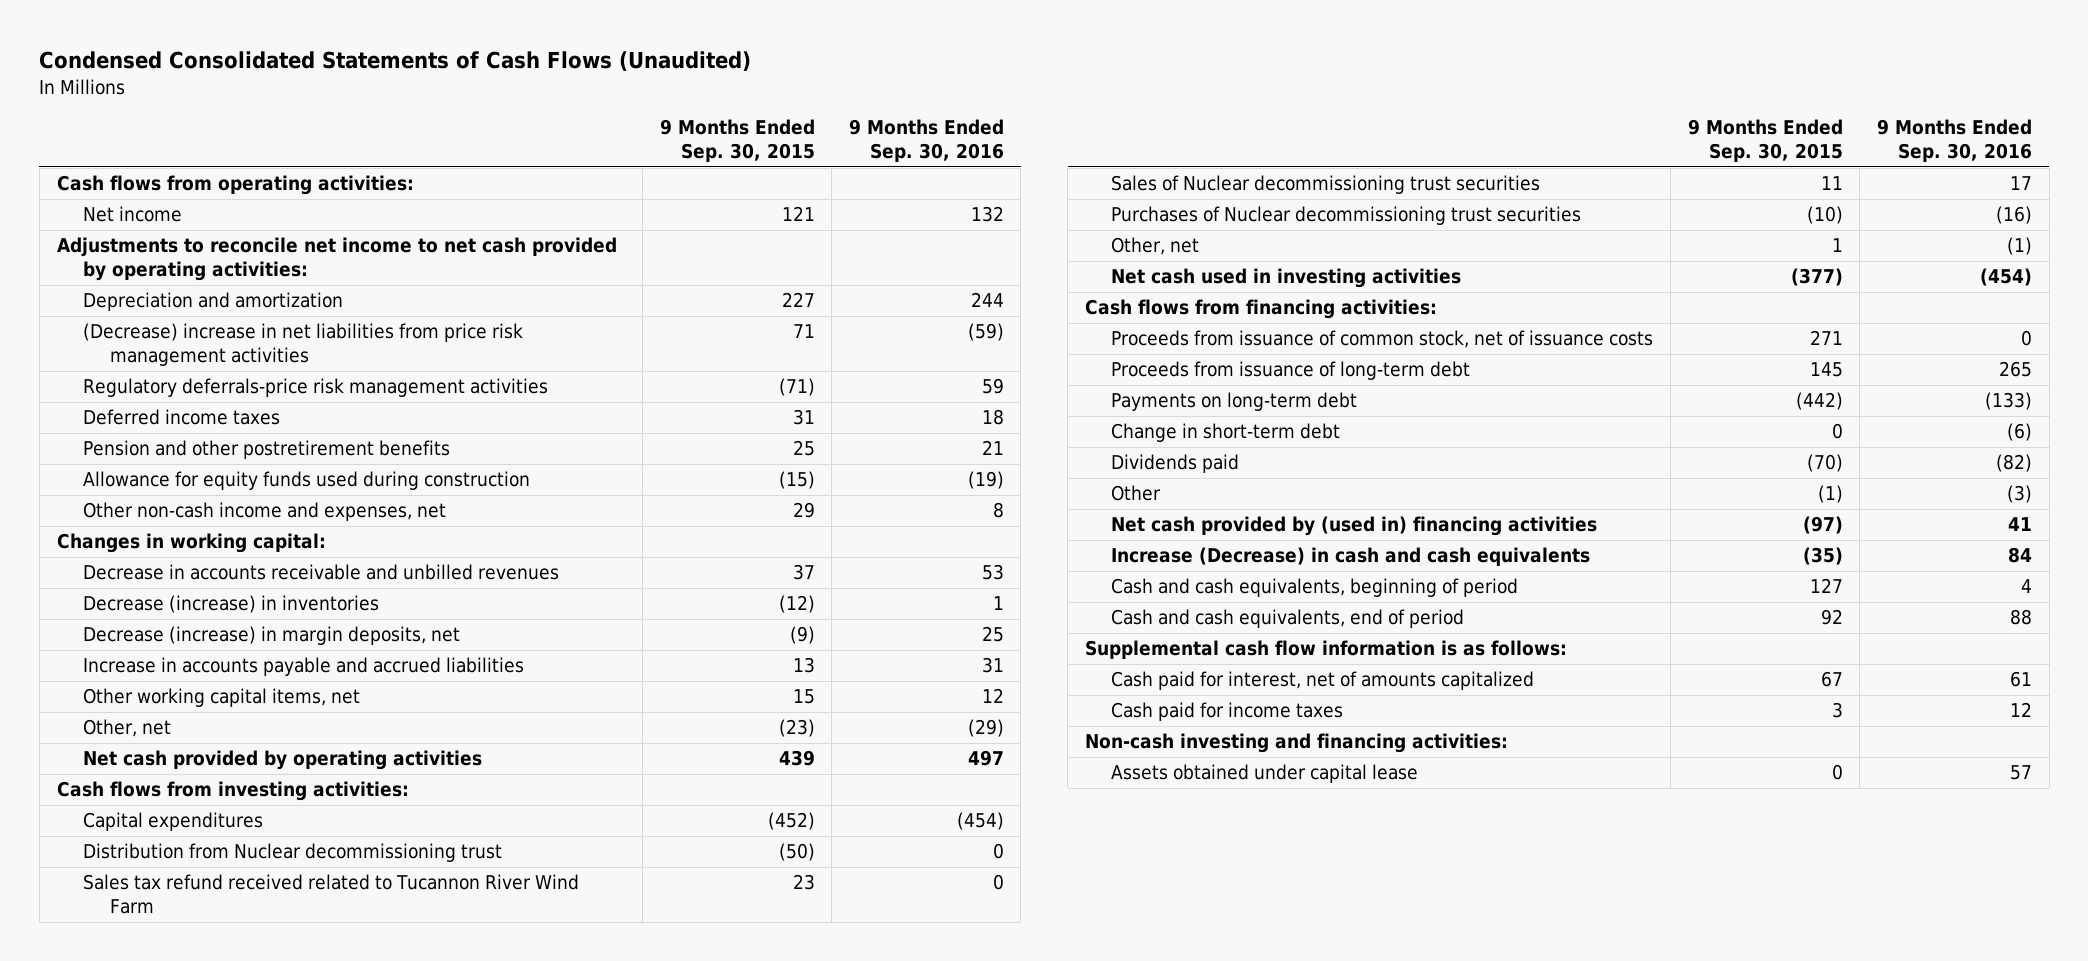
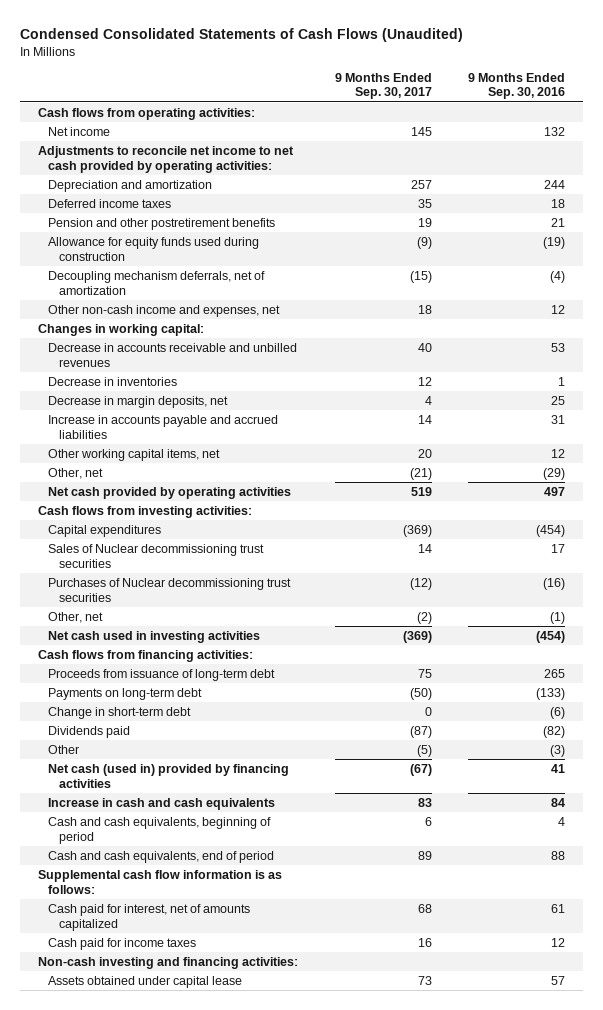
[659,119,815,163] 9 Months Ended Sep. 30, 2015 -> none
none -> [334,72,432,100] 9 Months Ended Sep. 30, 2017
[83,323,524,367] (Decrease) increase in net liabilities from price risk management activities -> none
[83,378,549,398] Regulatory deferrals-price risk management activities -> none
none -> [48,270,266,295] Decoupling mechanism deferrals, net of amortization
[992,502,1004,519] 8 -> [551,304,566,314] 12
[83,595,380,614] Decrease (increase) in inventories -> [48,376,178,386] Decrease in inventories
[83,626,461,646] Decrease (increase) in margin deposits, net -> [48,395,229,408] Decrease in margin deposits, net
[83,843,503,863] Distribution from Nuclear decommissioning trust -> none
[83,874,580,915] Sales tax refund received related to Tucannon River Wind Farm -> none
[1111,330,1654,349] Proceeds from issuance of common stock, net of issuance costs -> none
[1111,516,1598,537] Net cash provided by (used in) financing activities -> [48,763,290,788] Net cash (used in) provided by financing activities
[1111,547,1591,567] Increase (Decrease) in cash and cash equivalents -> [48,797,276,810] Increase in cash and cash equivalents

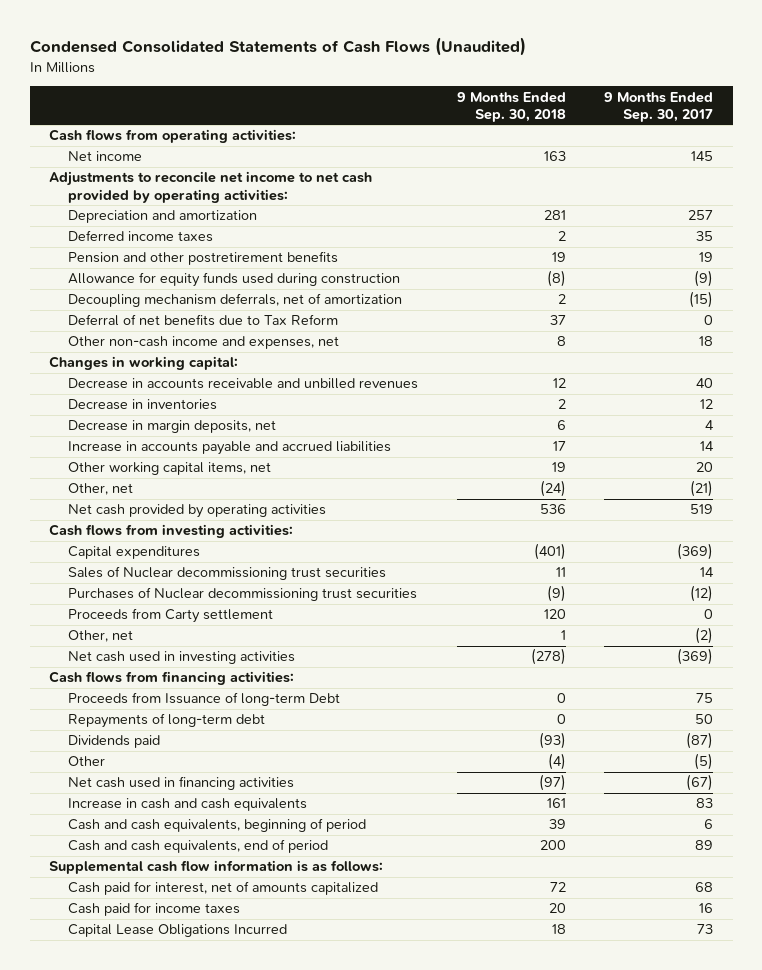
[468,72,566,100] 9 Months Ended Sep. 30, 2016 -> none
none -> [456,91,566,122] 9 Months Ended Sep. 30, 2018
none -> [68,314,339,327] Deferral of net benefits due to Tax Reform
none -> [68,608,274,624] Proceeds from Carty settlement
[48,706,192,719] Change in short-term debt -> none
[48,668,276,681] Proceeds from issuance of long-term debt -> [68,692,341,707] Proceeds from Issuance of long-term Debt
[48,687,203,700] Payments on long-term debt -> [68,713,266,729] Repayments of long-term debt
[409,687,432,700] (50) -> [695,714,714,725] 50
[48,763,290,788] Net cash (used in) provided by financing activities -> [68,776,295,791] Net cash used in financing activities
[38,956,299,969] Non-cash investing and financing activities: -> none
[48,975,243,988] Assets obtained under capital lease -> [68,924,288,938] Capital Lease Obligations Incurred

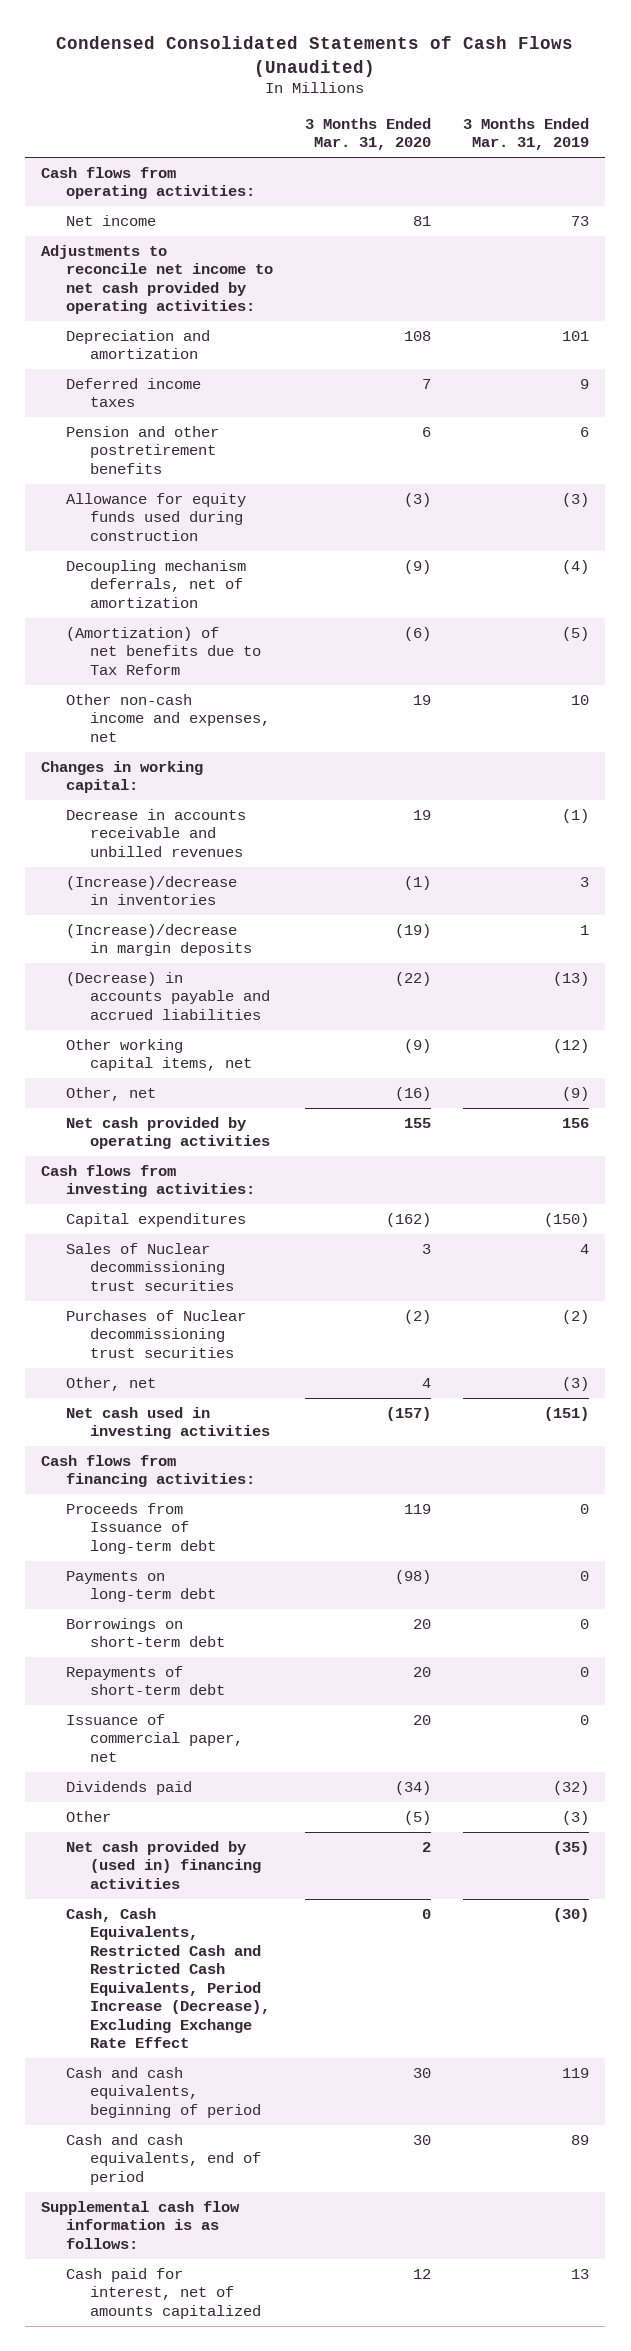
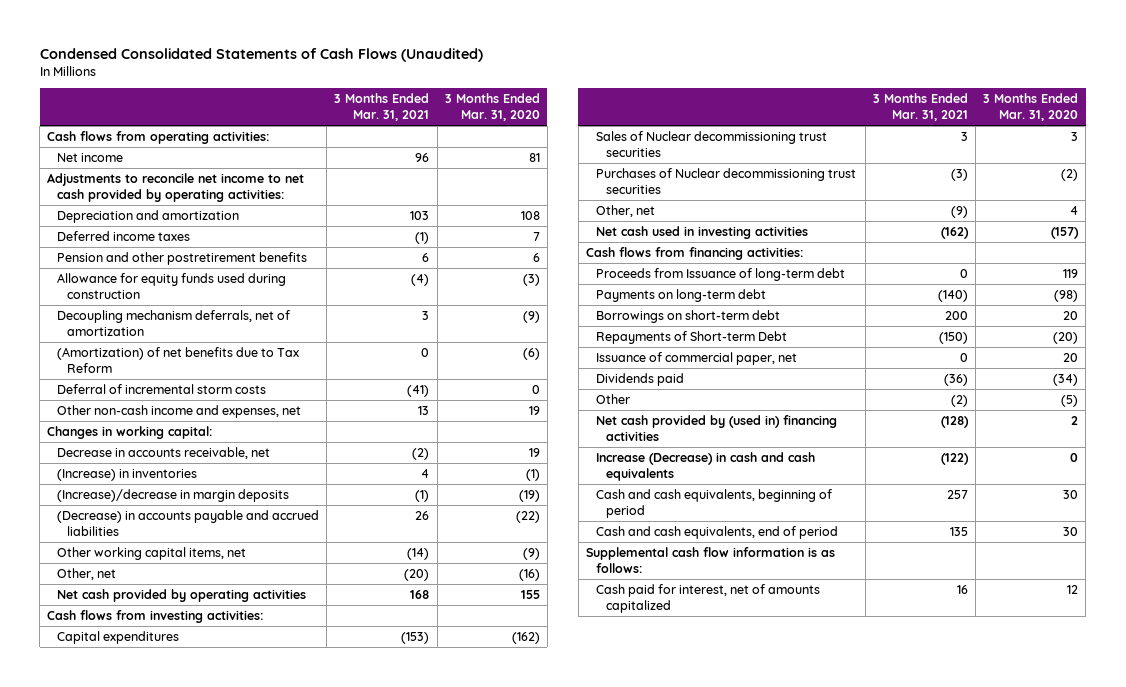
[463,117,590,151] 3 Months Ended Mar. 31, 2019 -> none
none -> [334,93,430,122] 3 Months Ended Mar. 31, 2021
none -> [57,384,267,395] Deferral of incremental storm costs
[65,809,246,857] Decrease in accounts receivable and unbilled revenues -> [57,447,271,460] Decrease in accounts receivable, net
[65,876,237,906] (Increase)/decrease in inventories -> [57,469,198,482] (Increase) in inventories
[65,1666,226,1696] Repayments of short-term debt -> [595,331,787,345] Repayments of Short-term Debt
[412,1667,431,1678] 20 -> [1053,332,1079,345] (20)
[65,1908,271,2049] Cash, Cash Equivalents, Restricted Cash and Restricted Cash Equivalents, Period Increase (Decrease), Excluding Exchange Rate Effect -> [595,452,815,482] Increase (Decrease) in cash and cash equivalents

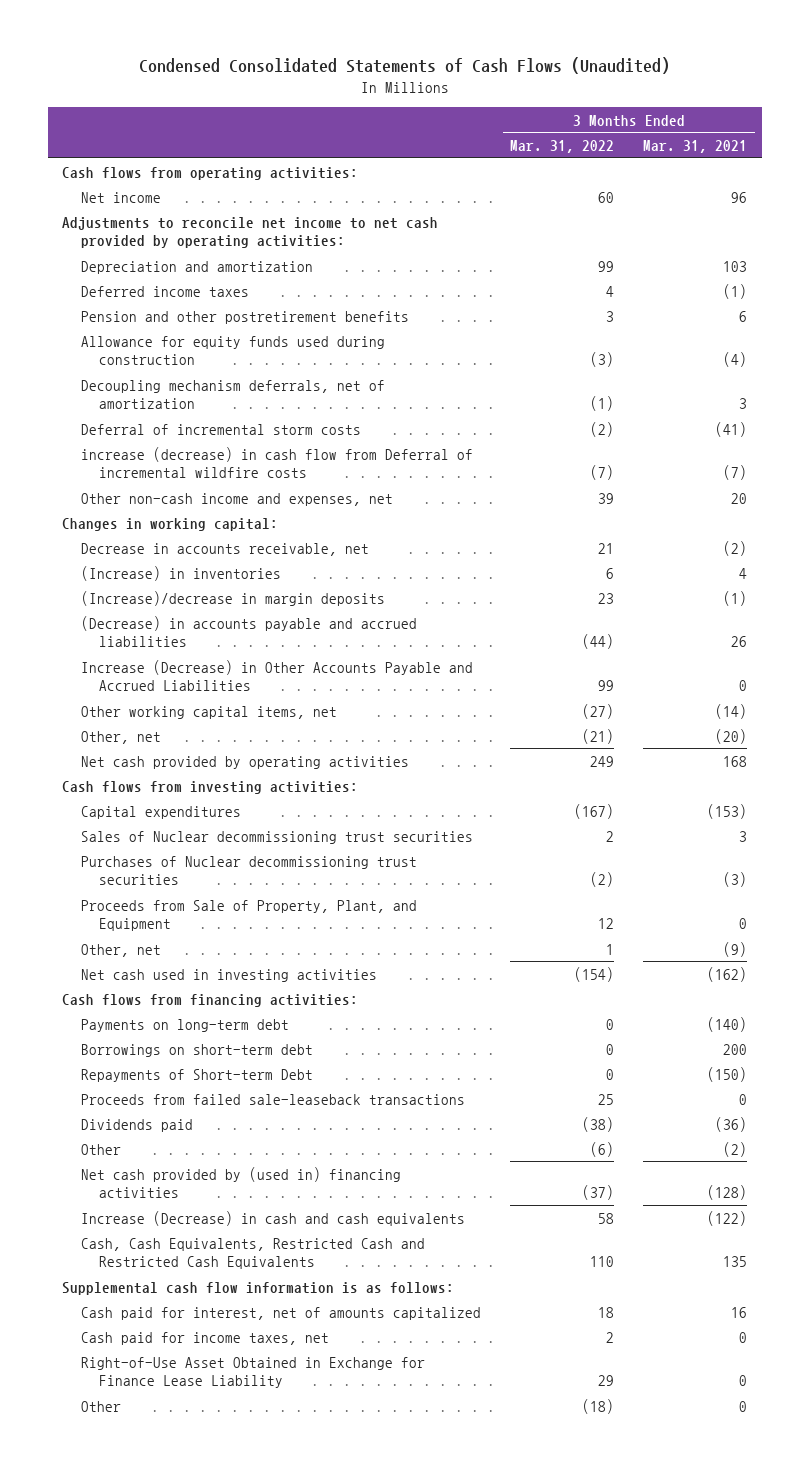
[444,93,540,122] 3 Months Ended Mar. 31, 2020 -> none
none -> [510,140,615,154] Mar. 31, 2022
[57,347,300,374] (Amortization) of net benefits due to Tax Reform -> none
none -> [80,446,473,479] increase (decrease) in cash flow from Deferral of incremental wildfire costs
[418,406,430,416] 13 -> [731,492,748,504] 20
none -> [80,659,473,692] Increase (Decrease) in Other Accounts Payable and Accrued Liabilities
none -> [80,899,417,932] Proceeds from Sale of Property, Plant, and Equipment
[595,268,845,282] Proceeds from Issuance of long-term debt -> none
[595,352,797,366] Issuance of commercial paper, net -> none
none -> [80,1093,465,1105] Proceeds from failed sale-leaseback transactions
[595,489,832,519] Cash and cash equivalents, beginning of period -> none
[595,526,838,540] Cash and cash equivalents, end of period -> [80,1237,425,1270] Cash, Cash Equivalents, Restricted Cash and Restricted Cash Equivalents
none -> [80,1331,329,1345] Cash paid for income taxes, net
none -> [80,1356,425,1389] Right-of-Use Asset Obtained in Exchange for Finance Lease Liability
none -> [80,1400,121,1412] Other

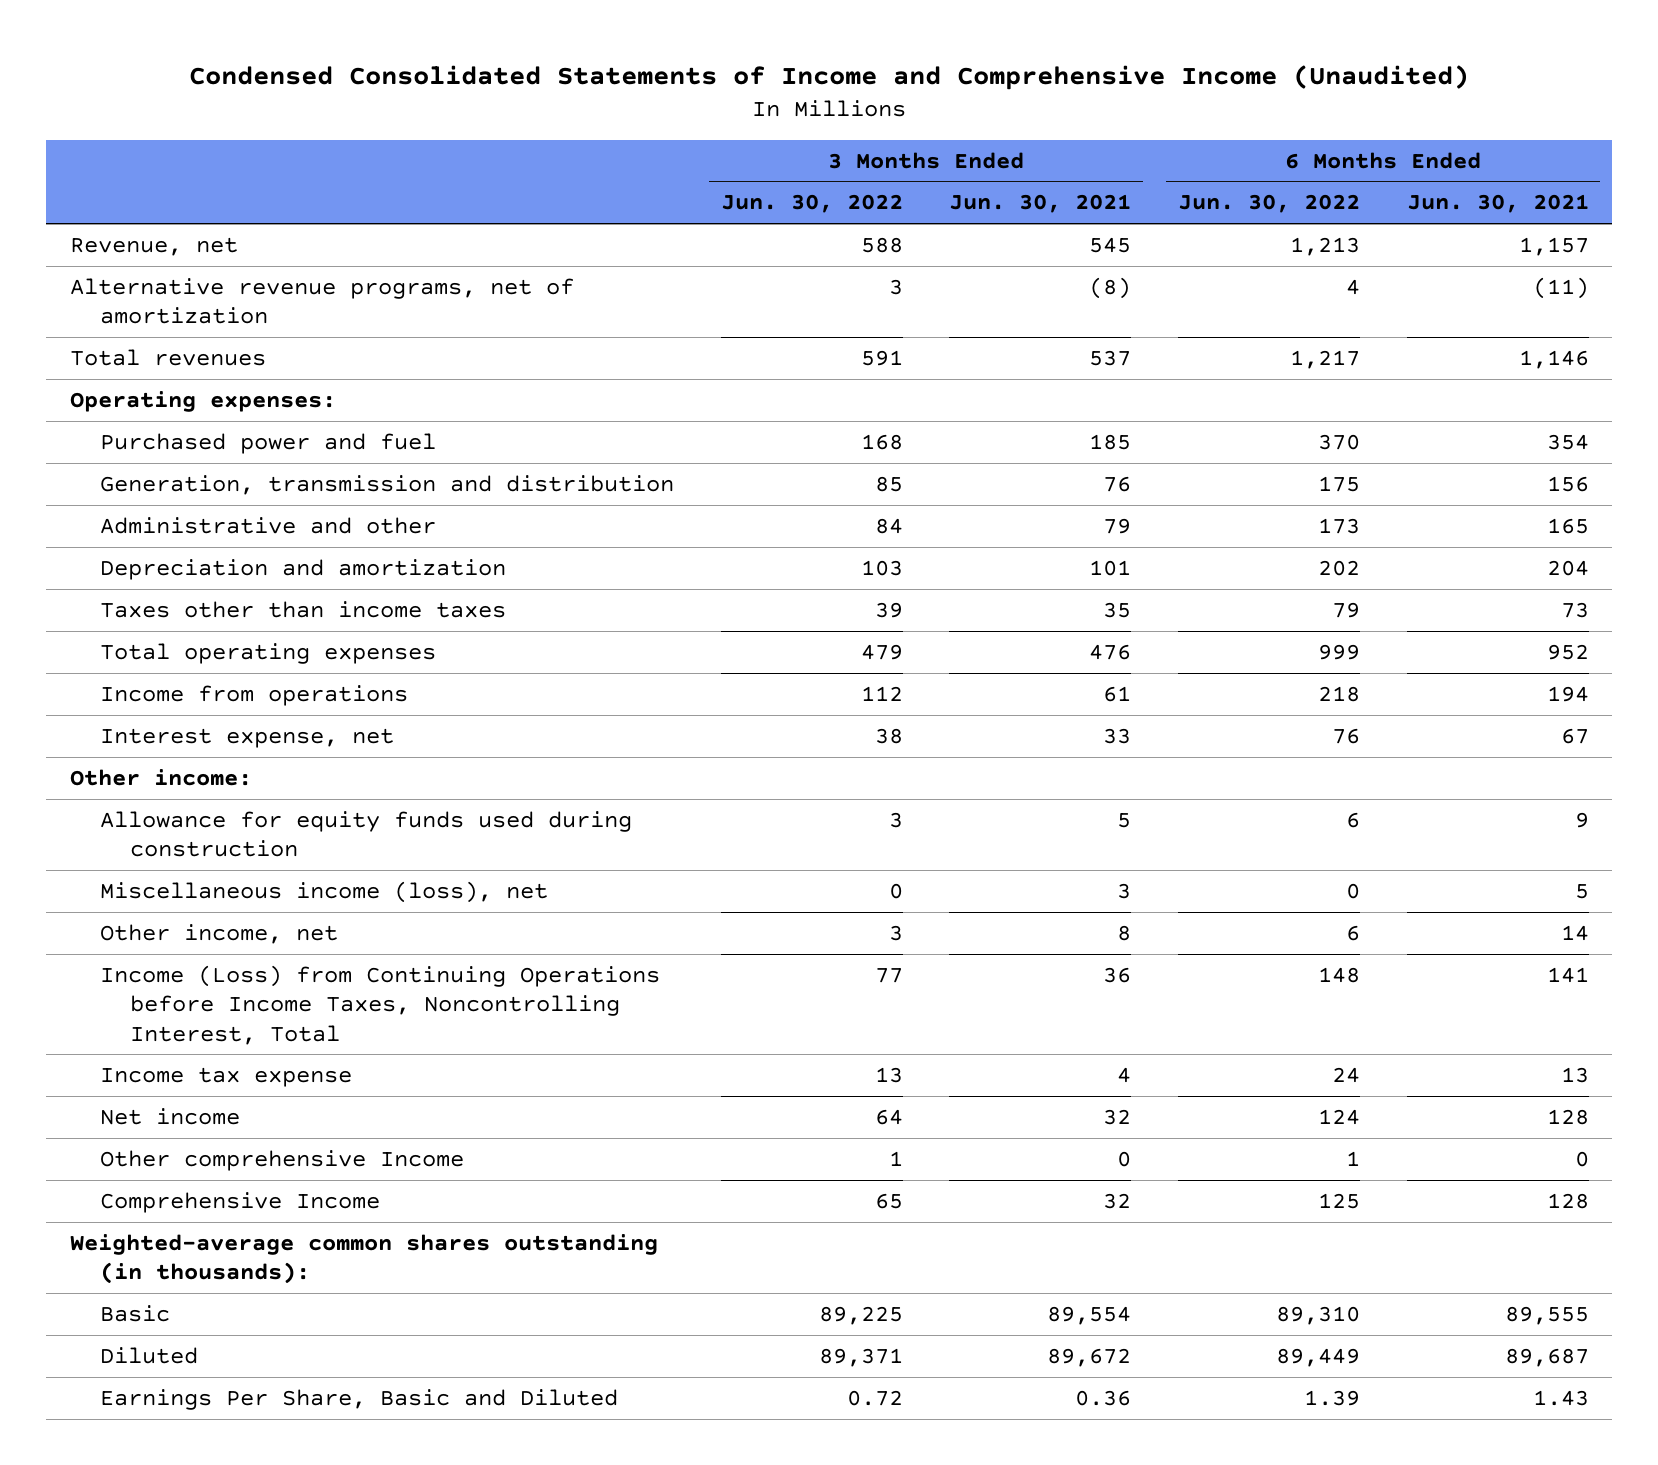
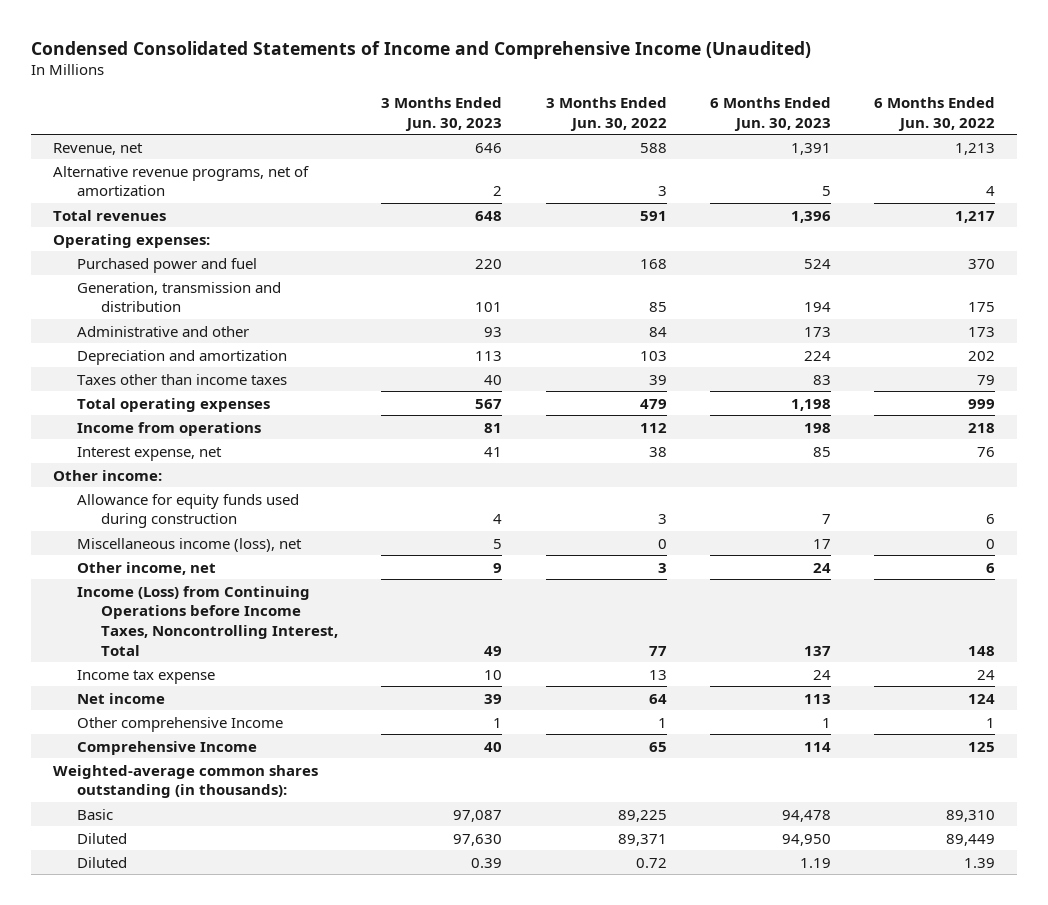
[949,194,1132,214] Jun. 30, 2021 -> none
[1406,194,1589,214] Jun. 30, 2021 -> none
none -> [381,96,503,131] 3 Months Ended Jun. 30, 2023
none -> [710,96,832,131] 6 Months Ended Jun. 30, 2023
[100,1388,619,1410] Earnings Per Share, Basic and Diluted -> [76,856,127,868] Diluted

